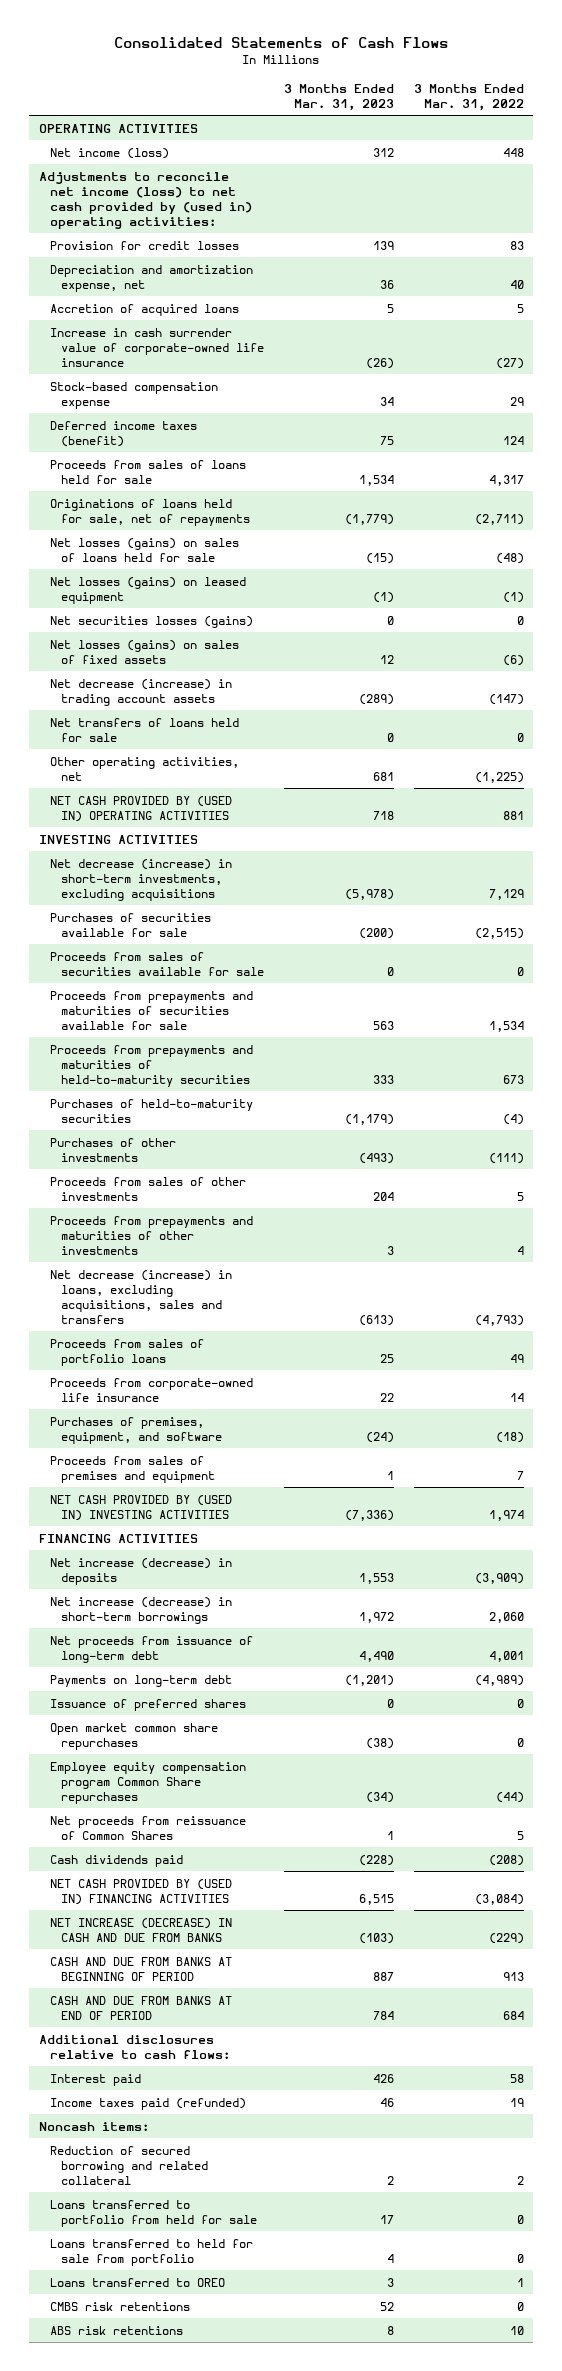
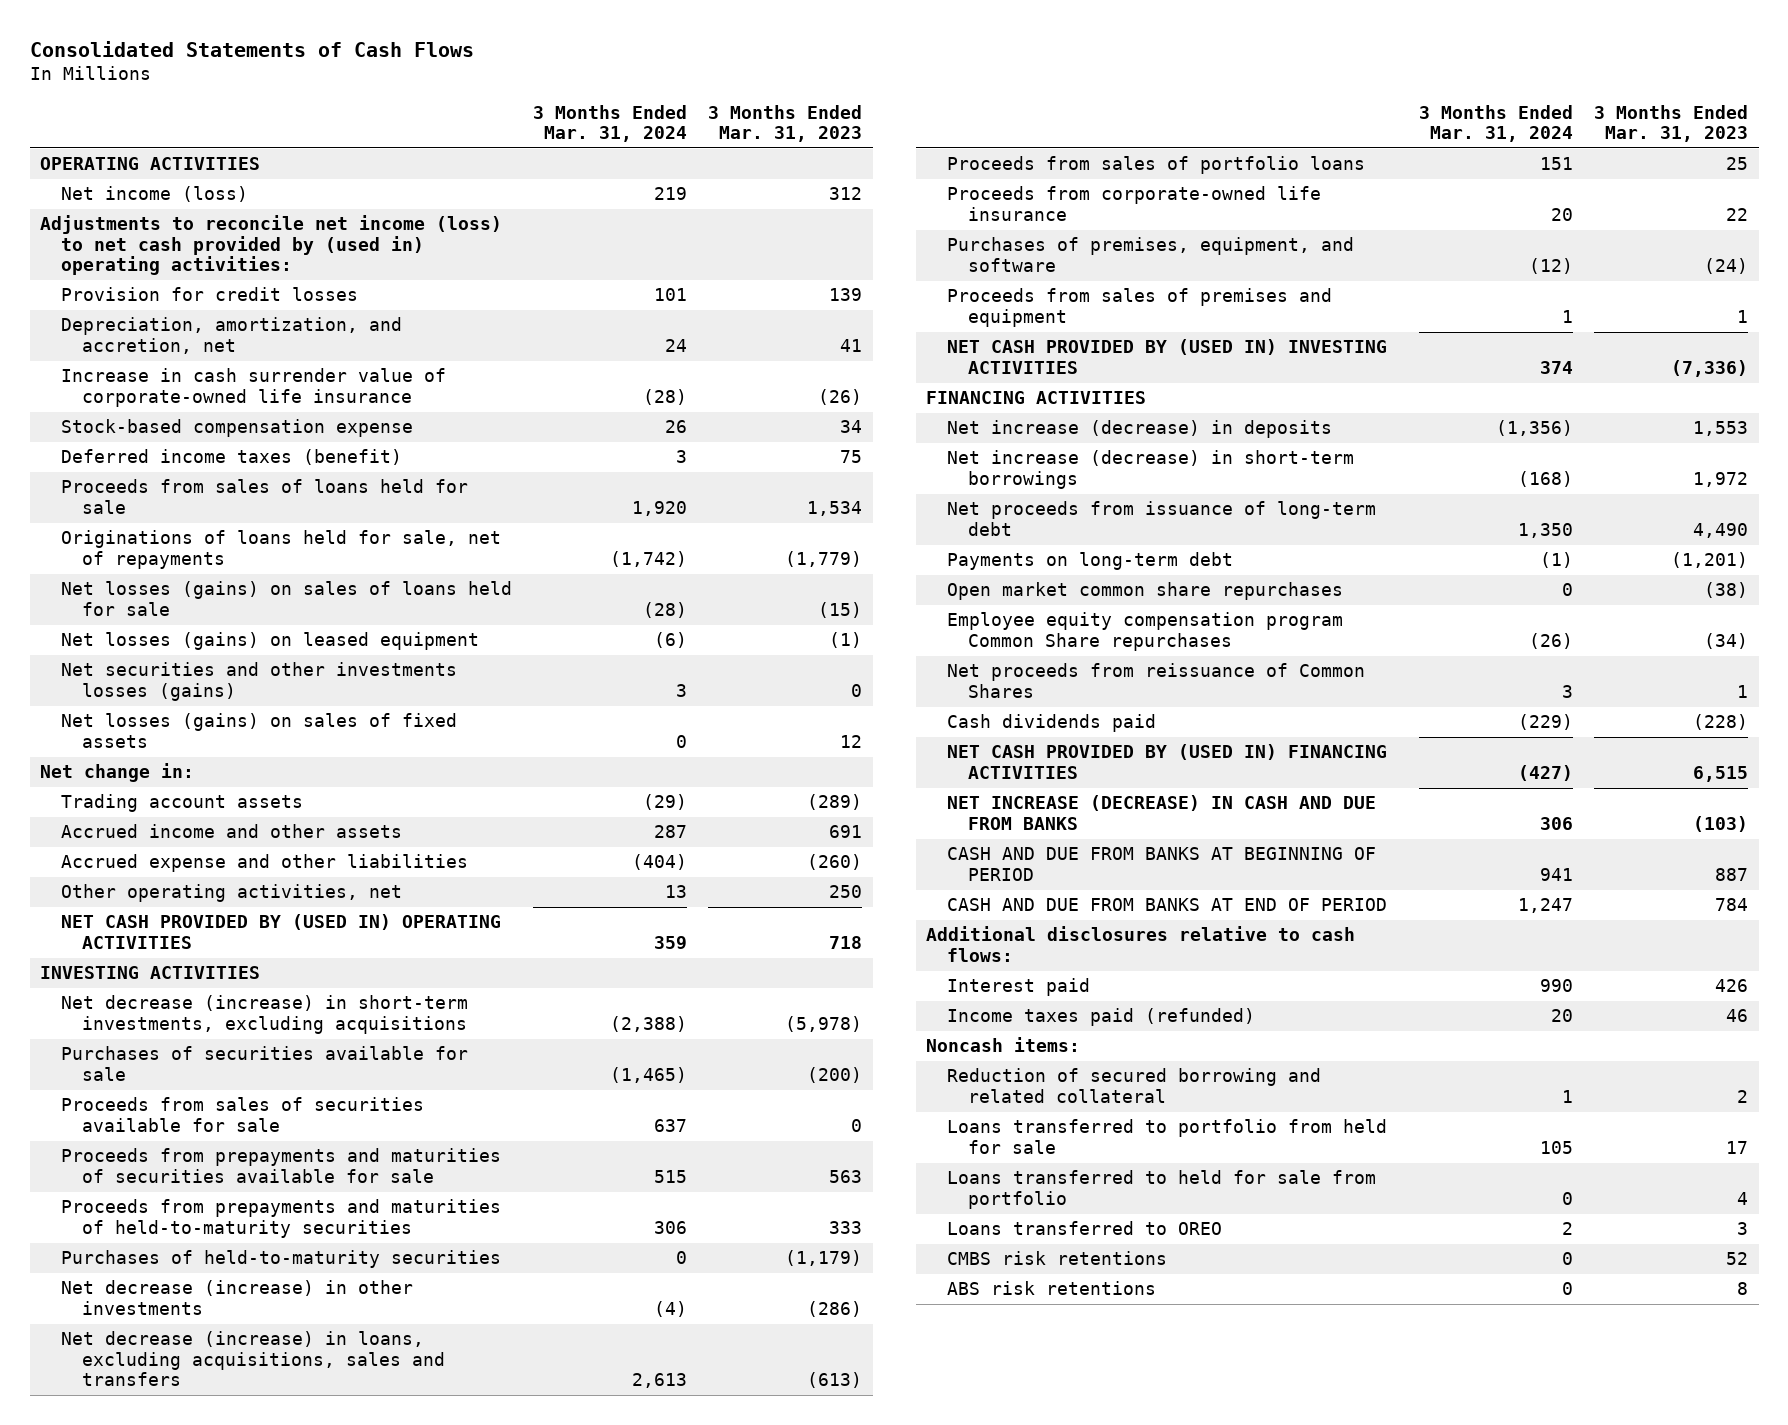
[413,83,524,111] 3 Months Ended Mar. 31, 2022 -> none
none -> [533,104,688,143] 3 Months Ended Mar. 31, 2024
[49,303,239,316] Accretion of acquired loans -> none
[49,264,253,292] Depreciation and amortization expense, net -> [61,317,403,354] Depreciation, amortization, and accretion, net
[379,279,394,289] 36 -> [840,338,863,352] 41
[49,615,253,628] Net securities losses (gains) -> [61,662,458,701] Net securities and other investments losses (gains)
[49,717,239,742] Net transfers of loans held for sale -> none
none -> [40,763,195,783] Net change in:
[49,678,232,706] Net decrease (increase) in trading account assets -> [61,794,304,813] Trading account assets
none -> [61,824,403,839] Accrued income and other assets
none -> [61,854,469,873] Accrued expense and other liabilities
[372,771,394,781] 681 -> [829,885,863,899] 250
[49,1137,176,1162] Purchases of other investments -> none
[49,1176,246,1201] Proceeds from sales of other investments -> none
[49,1215,253,1255] Proceeds from prepayments and maturities of other investments -> none
none -> [61,1280,414,1315] Net decrease (increase) in other investments
[49,1698,246,1711] Issuance of preferred shares -> none

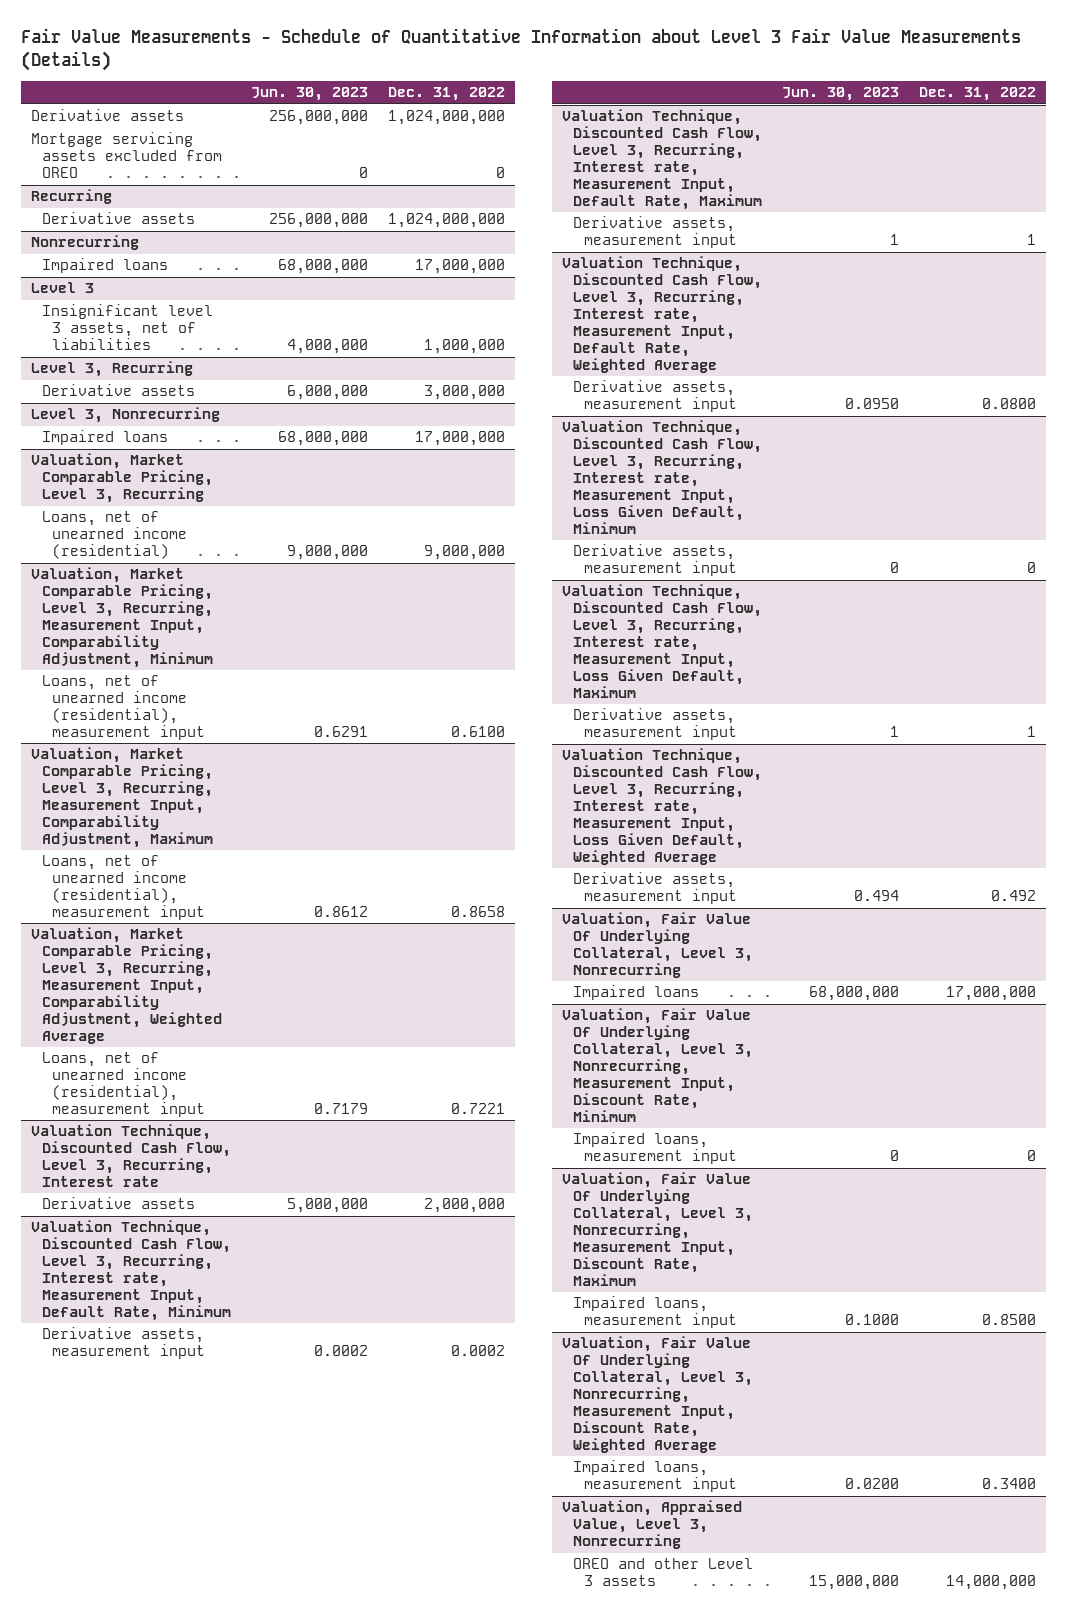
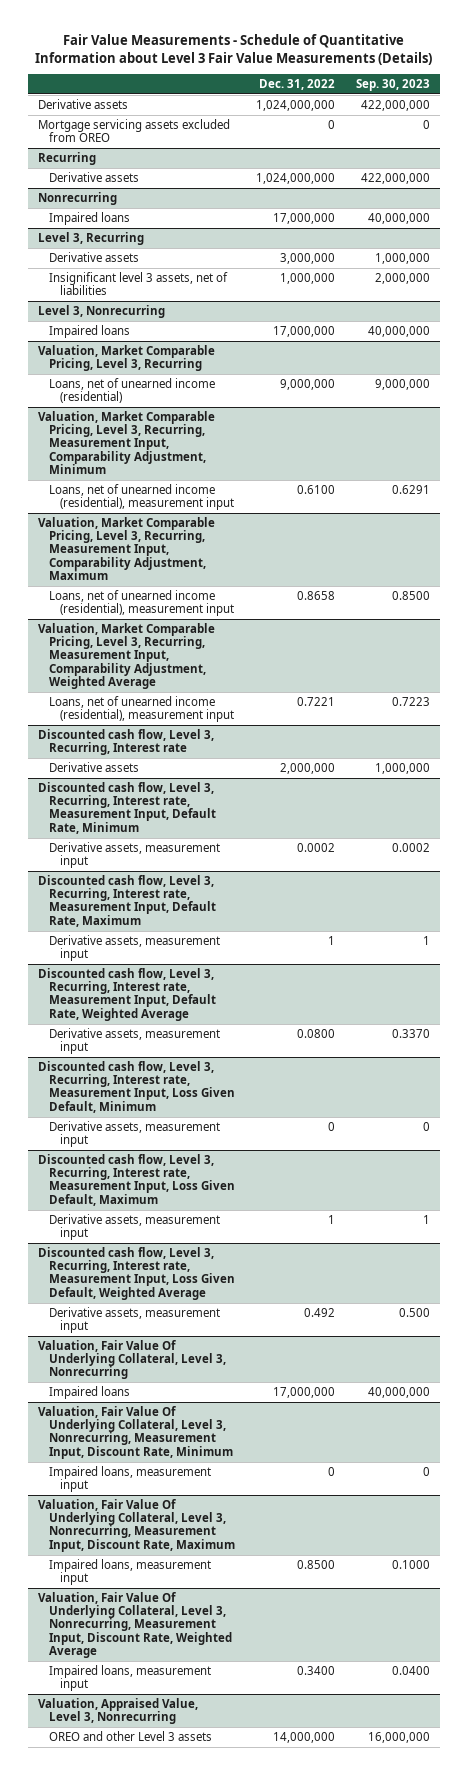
[250,87,368,102] Jun. 30, 2023 -> none
none -> [355,78,430,91] Sep. 30, 2023
[30,282,94,294] Level 3 -> none
[41,304,213,351] Insignificant level 3 assets, net of liabilities -> none
none -> [48,271,228,296] Insignificant level 3 assets, net of liabilities
[30,1124,231,1188] Valuation Technique, Discounted Cash Flow, Level 3, Recurring, Interest rate -> [38,728,215,756] Discounted cash flow, Level 3, Recurring, Interest rate
[30,1220,231,1322] Valuation Technique, Discounted Cash Flow, Level 3, Recurring, Interest rate, Measurement Input, Default Rate, Minimum -> [38,781,216,834] Discounted cash flow, Level 3, Recurring, Interest rate, Measurement Input, Default Rate, Minimum
[561,109,762,211] Valuation Technique, Discounted Cash Flow, Level 3, Recurring, Interest rate, Measurement Input, Default Rate, Maximum -> [38,874,216,927] Discounted cash flow, Level 3, Recurring, Interest rate, Measurement Input, Default Rate, Maximum
[561,256,762,374] Valuation Technique, Discounted Cash Flow, Level 3, Recurring, Interest rate, Measurement Input, Default Rate, Weighted Average -> [38,967,216,1021] Discounted cash flow, Level 3, Recurring, Interest rate, Measurement Input, Default Rate, Weighted Average
[561,420,762,535] Valuation Technique, Discounted Cash Flow, Level 3, Recurring, Interest rate, Measurement Input, Loss Given Default, Minimum -> [38,1060,235,1113] Discounted cash flow, Level 3, Recurring, Interest rate, Measurement Input, Loss Given Default, Minimum
[561,584,762,699] Valuation Technique, Discounted Cash Flow, Level 3, Recurring, Interest rate, Measurement Input, Loss Given Default, Maximum -> [38,1153,235,1206] Discounted cash flow, Level 3, Recurring, Interest rate, Measurement Input, Loss Given Default, Maximum
[561,748,762,866] Valuation Technique, Discounted Cash Flow, Level 3, Recurring, Interest rate, Measurement Input, Loss Given Default, Weighted Average -> [38,1246,235,1300] Discounted cash flow, Level 3, Recurring, Interest rate, Measurement Input, Loss Given Default, Weighted Average

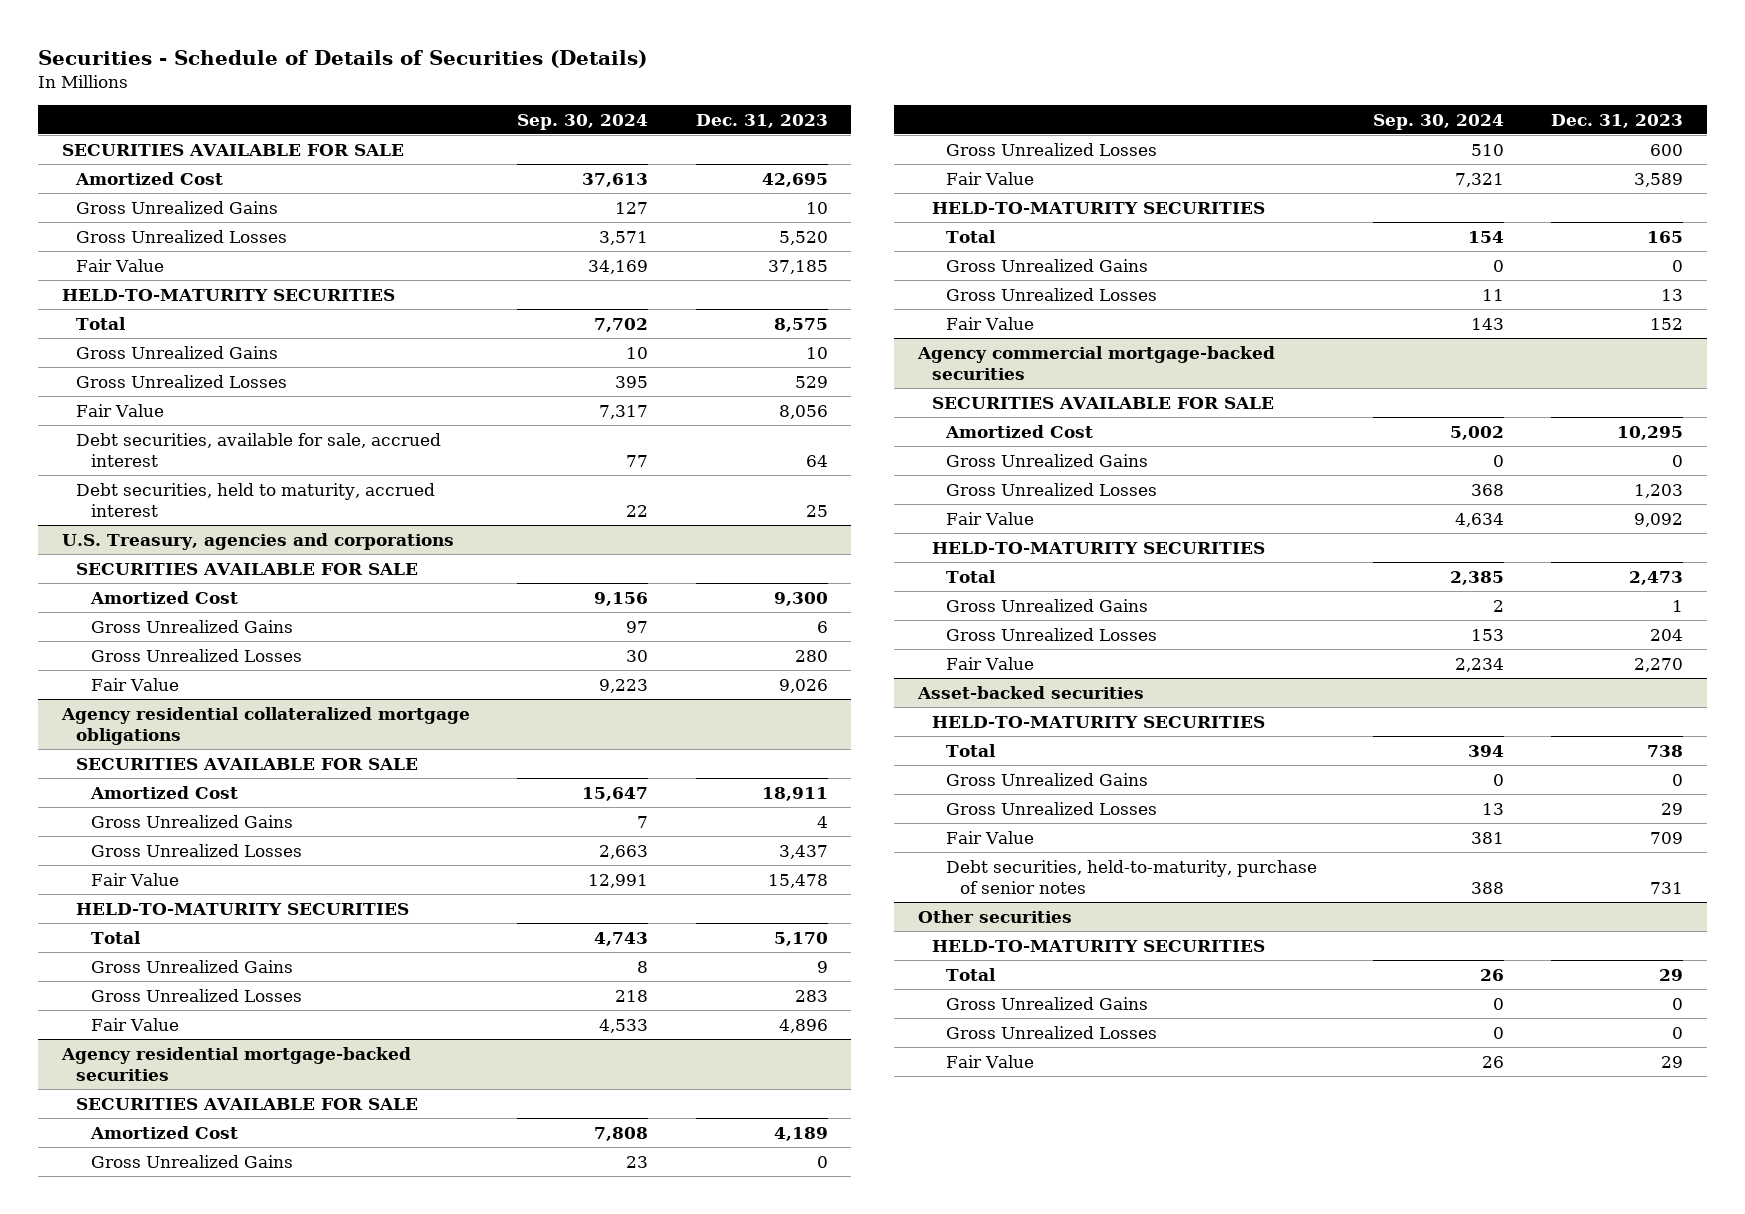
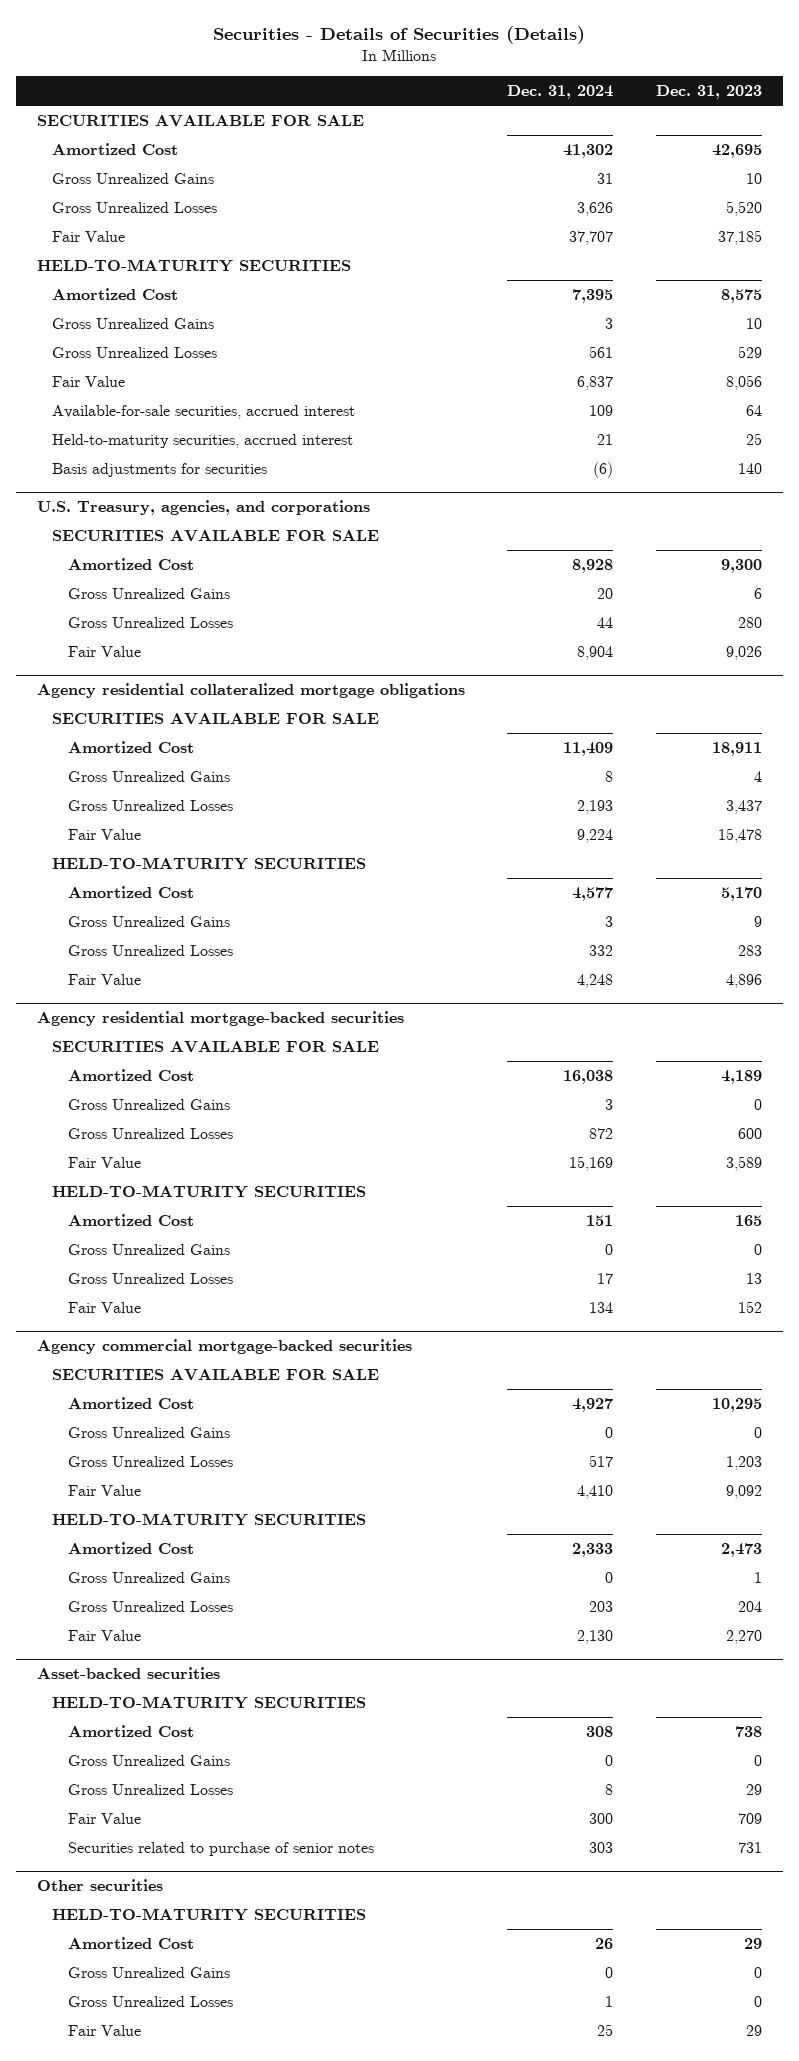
[38,50,648,69] Securities - Schedule of Details of Securities (Details) -> [213,25,586,44] Securities - Details of Securities (Details)
[517,113,649,130] Sep. 30, 2024 -> none
none -> [507,85,614,100] Dec. 31, 2024
[76,316,127,330] Total -> [52,287,179,300] Amortized Cost
[76,432,442,468] Debt securities, available for sale, accrued interest -> [52,404,356,419] Available-for-sale securities, accrued interest
[76,482,436,518] Debt securities, held to maturity, accrued interest -> [52,433,354,448] Held-to-maturity securities, accrued interest
none -> [52,462,268,477] Basis adjustments for securities
[62,532,455,550] U.S. Treasury, agencies and corporations -> [36,500,370,516] U.S. Treasury, agencies, and corporations
[90,930,141,944] Total -> [68,885,195,898] Amortized Cost
[946,229,997,243] Total -> [68,1213,195,1226] Amortized Cost
[946,569,997,583] Total -> [68,1541,195,1554] Amortized Cost
[946,743,997,757] Total -> [68,1724,195,1737] Amortized Cost
[946,859,1318,895] Debt securities, held-to-maturity, purchase of senior notes -> [68,1841,375,1856] Securities related to purchase of senior notes
[946,967,997,981] Total -> [68,1936,195,1949] Amortized Cost

